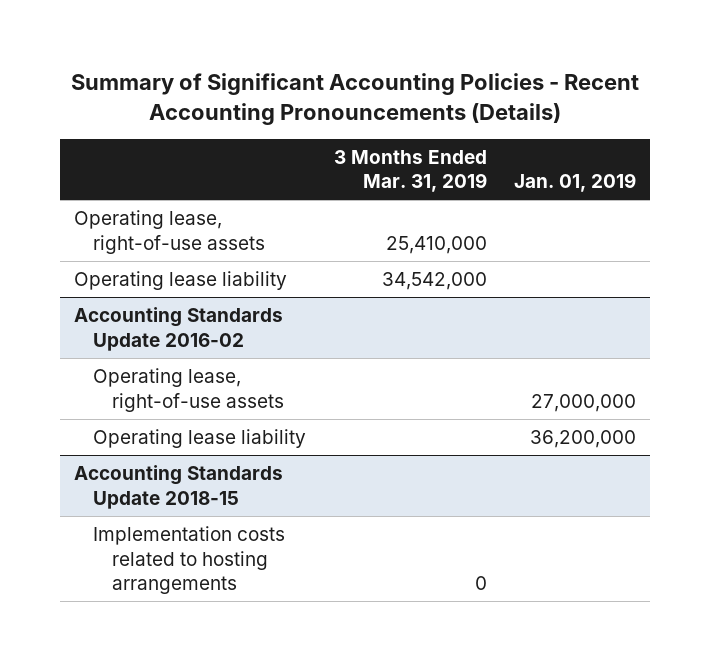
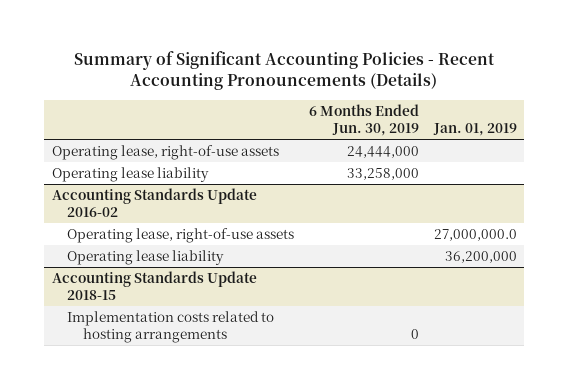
[333,149,487,193] 3 Months Ended Mar. 31, 2019 -> none
none -> [309,104,420,137] 6 Months Ended Jun. 30, 2019
[531,393,637,412] 27,000,000 -> [433,229,517,242] 27,000,000.0

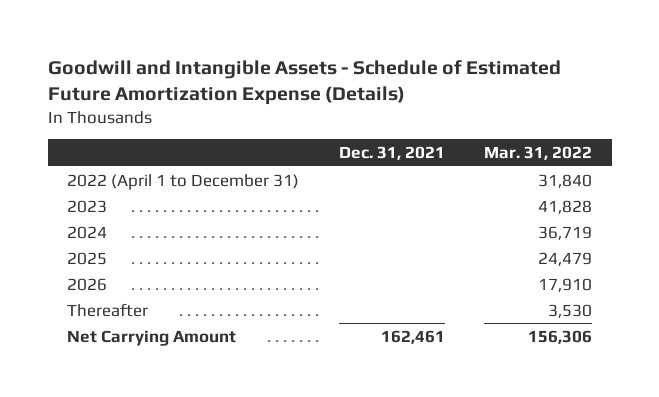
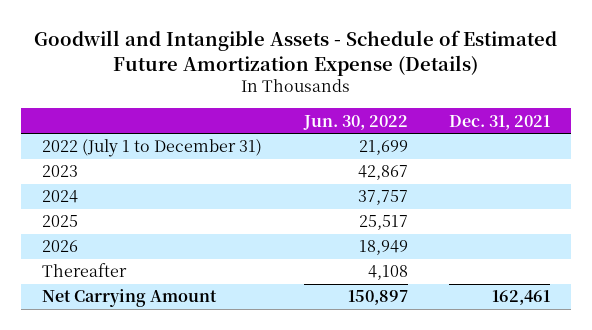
[484,146,593,161] Mar. 31, 2022 -> none
none -> [302,114,408,130] Jun. 30, 2022
[67,173,300,190] 2022 (April 1 to December 31) -> [41,139,262,158] 2022 (July 1 to December 31)

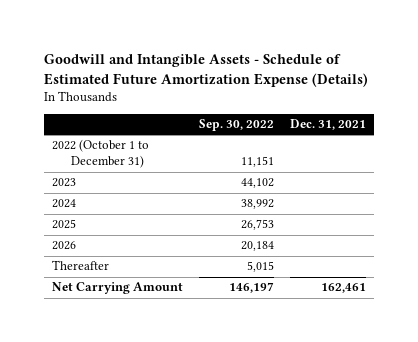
[302,114,408,130] Jun. 30, 2022 -> none
none -> [198,119,274,132] Sep. 30, 2022
[41,139,262,158] 2022 (July 1 to December 31) -> [51,139,149,169] 2022 (October 1 to December 31)

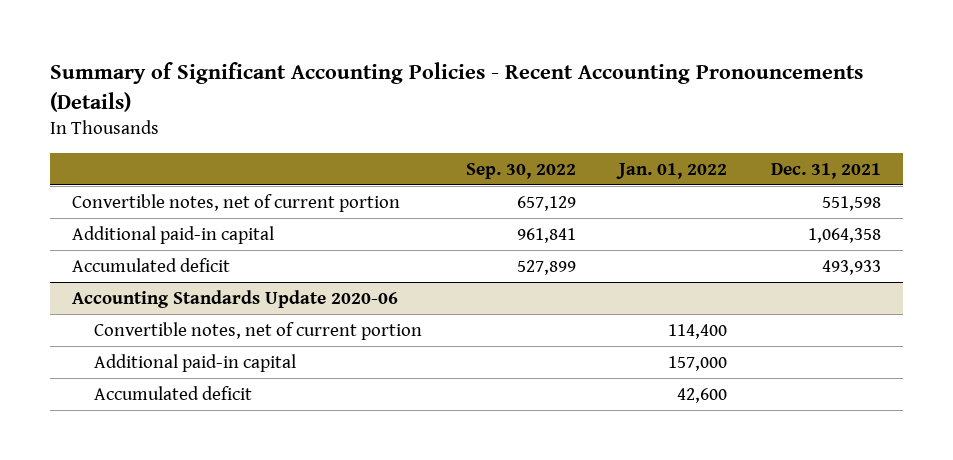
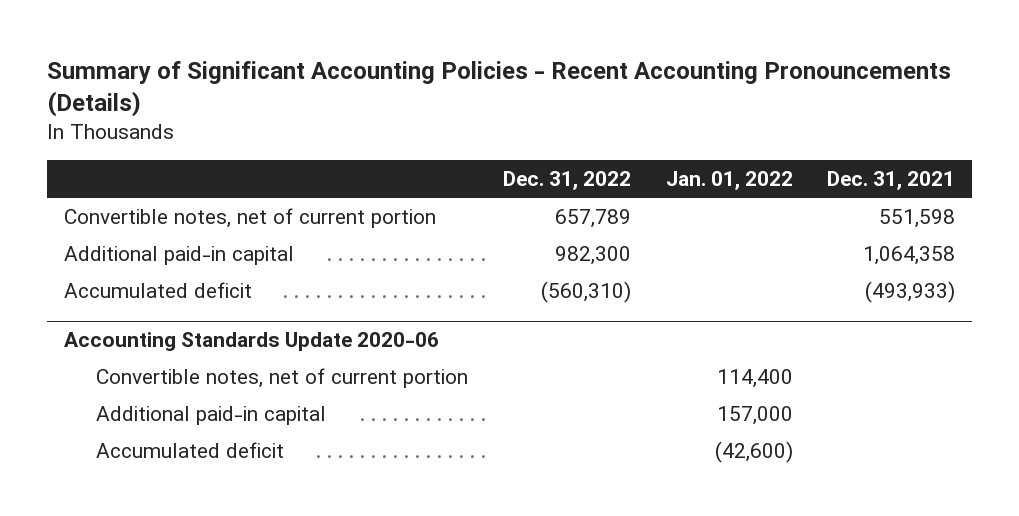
[465,162,576,179] Sep. 30, 2022 -> none
none -> [502,171,631,191] Dec. 31, 2022
[821,259,881,275] 493,933 -> [865,280,956,303] (493,933)
[677,387,728,403] 42,600 -> [714,440,793,463] (42,600)

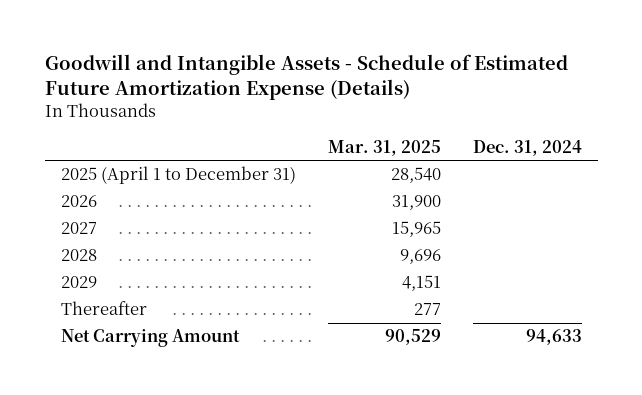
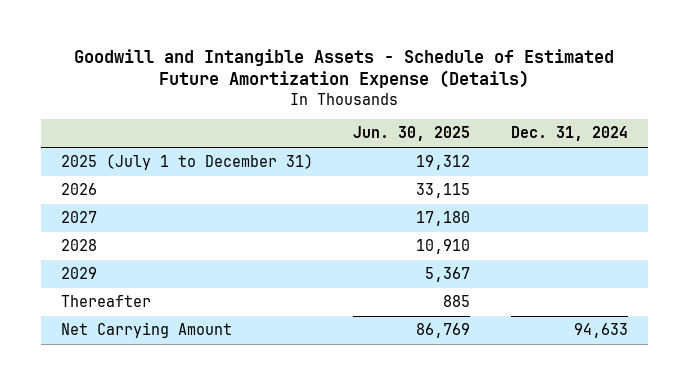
[327,139,441,156] Mar. 31, 2025 -> none
none -> [353,126,471,142] Jun. 30, 2025
[60,166,296,185] 2025 (April 1 to December 31) -> [60,154,313,171] 2025 (July 1 to December 31)

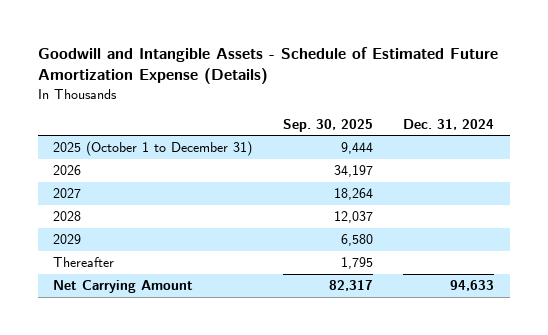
[353,126,471,142] Jun. 30, 2025 -> none
none -> [282,118,373,132] Sep. 30, 2025
[60,154,313,171] 2025 (July 1 to December 31) -> [53,141,253,157] 2025 (October 1 to December 31)

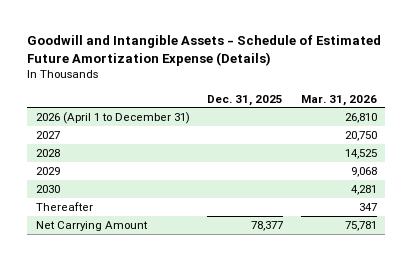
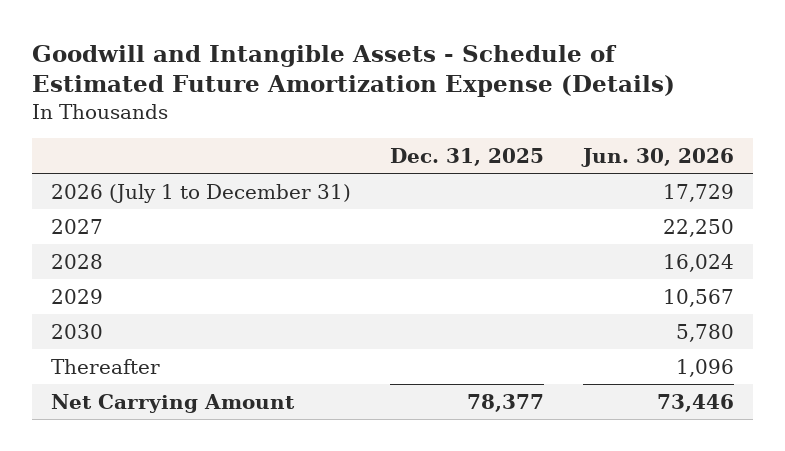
[300,94,377,106] Mar. 31, 2026 -> none
none -> [580,147,734,167] Jun. 30, 2026
[36,111,191,124] 2026 (April 1 to December 31) -> [51,183,352,203] 2026 (July 1 to December 31)

